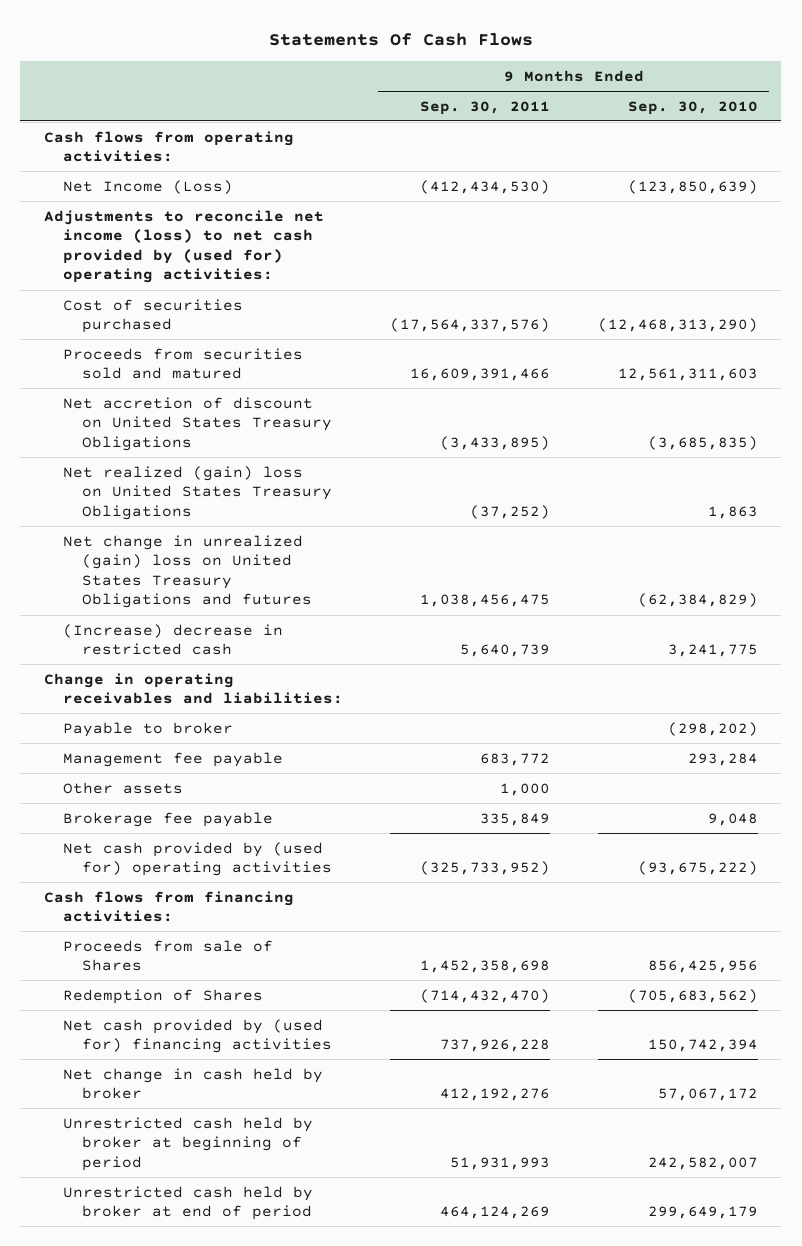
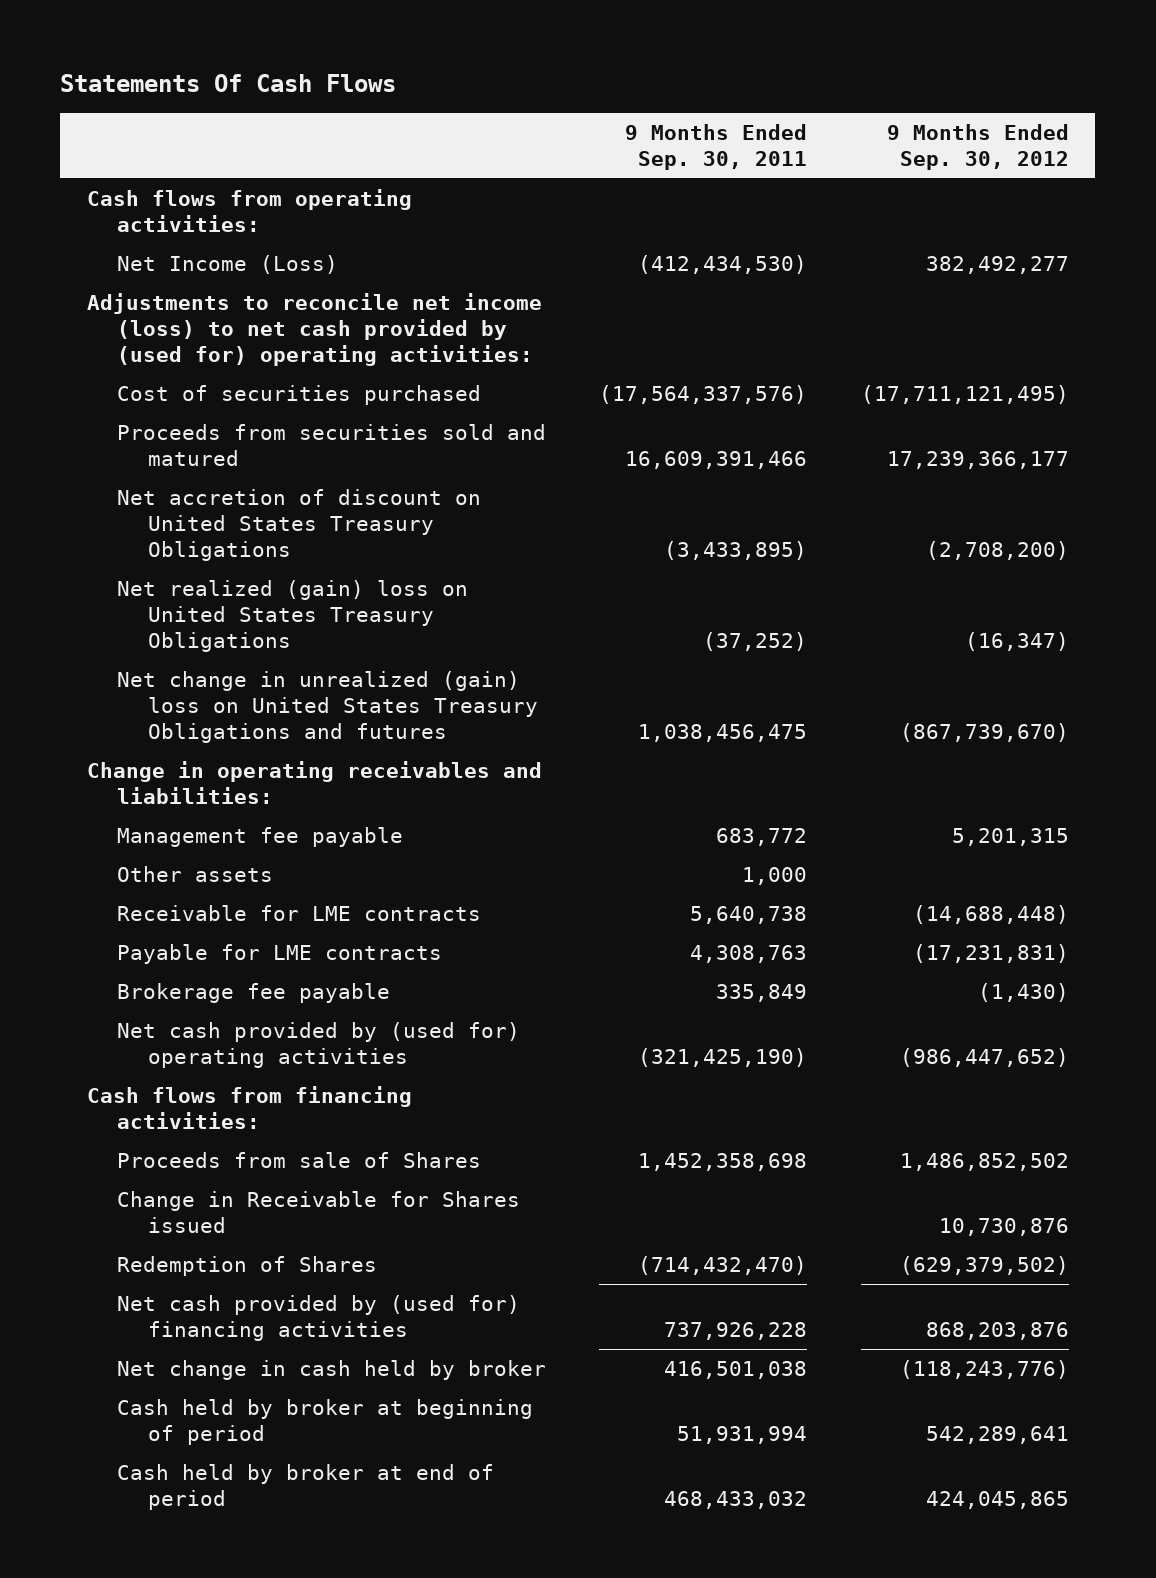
[627,100,758,115] Sep. 30, 2010 -> none
none -> [886,123,1069,170] 9 Months Ended Sep. 30, 2012
[62,623,283,656] (Increase) decrease in restricted cash -> none
[62,721,233,737] Payable to broker -> none
none -> [117,905,482,922] Receivable for LME contracts
none -> [117,944,443,965] Payable for LME contracts
[420,861,551,876] (325,733,952) -> [638,1047,808,1067] (321,425,190)
none -> [117,1191,521,1233] Change in Receivable for Shares issued
[440,1088,551,1102] 412,192,276 -> [664,1361,808,1380] 416,501,038
[62,1116,313,1171] Unrestricted cash held by broker at beginning of period -> [117,1399,534,1445] Cash held by broker at beginning of period
[450,1156,551,1170] 51,931,993 -> [677,1425,808,1444] 51,931,994
[62,1185,313,1221] Unrestricted cash held by broker at end of period -> [117,1464,495,1510] Cash held by broker at end of period
[440,1206,551,1220] 464,124,269 -> [664,1490,808,1509] 468,433,032

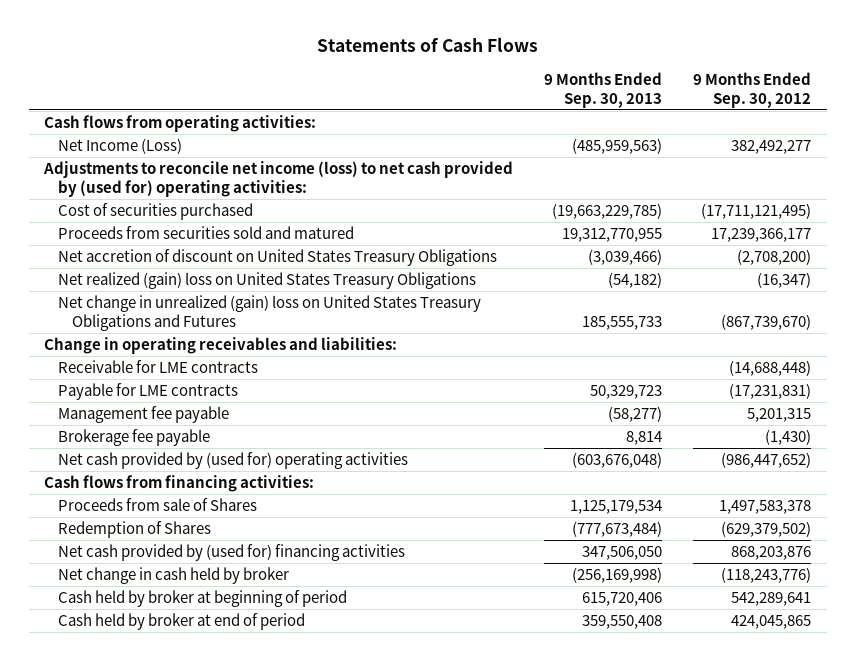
[60,74,397,93] Statements Of Cash Flows -> [316,37,538,53] Statements of Cash Flows
[625,123,808,170] 9 Months Ended Sep. 30, 2011 -> none
none -> [544,71,663,108] 9 Months Ended Sep. 30, 2013
[117,671,538,743] Net change in unrealized (gain) loss on United States Treasury Obligations and futures -> [58,295,482,332] Net change in unrealized (gain) loss on United States Treasury Obligations and Futures
[117,866,274,883] Other assets -> none
[117,827,404,848] Management fee payable -> [58,406,230,424] Management fee payable
[117,1191,521,1233] Change in Receivable for Shares issued -> none
[899,1153,1069,1172] 1,486,852,502 -> [719,500,812,515] 1,497,583,378

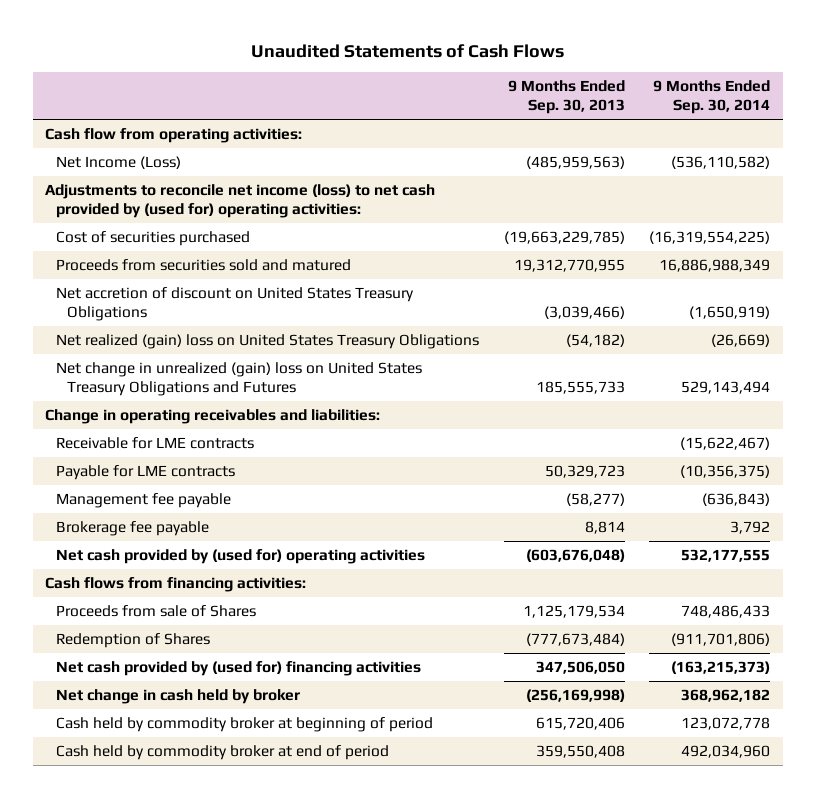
[316,37,538,53] Statements of Cash Flows -> [250,43,564,58] Unaudited Statements of Cash Flows
[693,71,812,108] 9 Months Ended Sep. 30, 2012 -> none
none -> [653,80,771,115] 9 Months Ended Sep. 30, 2014
[44,115,317,133] Cash flows from operating activities: -> [45,128,303,144] Cash flow from operating activities:
[58,590,348,608] Cash held by broker at beginning of period -> [55,717,433,733] Cash held by commodity broker at beginning of period
[58,613,306,631] Cash held by broker at end of period -> [55,745,389,761] Cash held by commodity broker at end of period

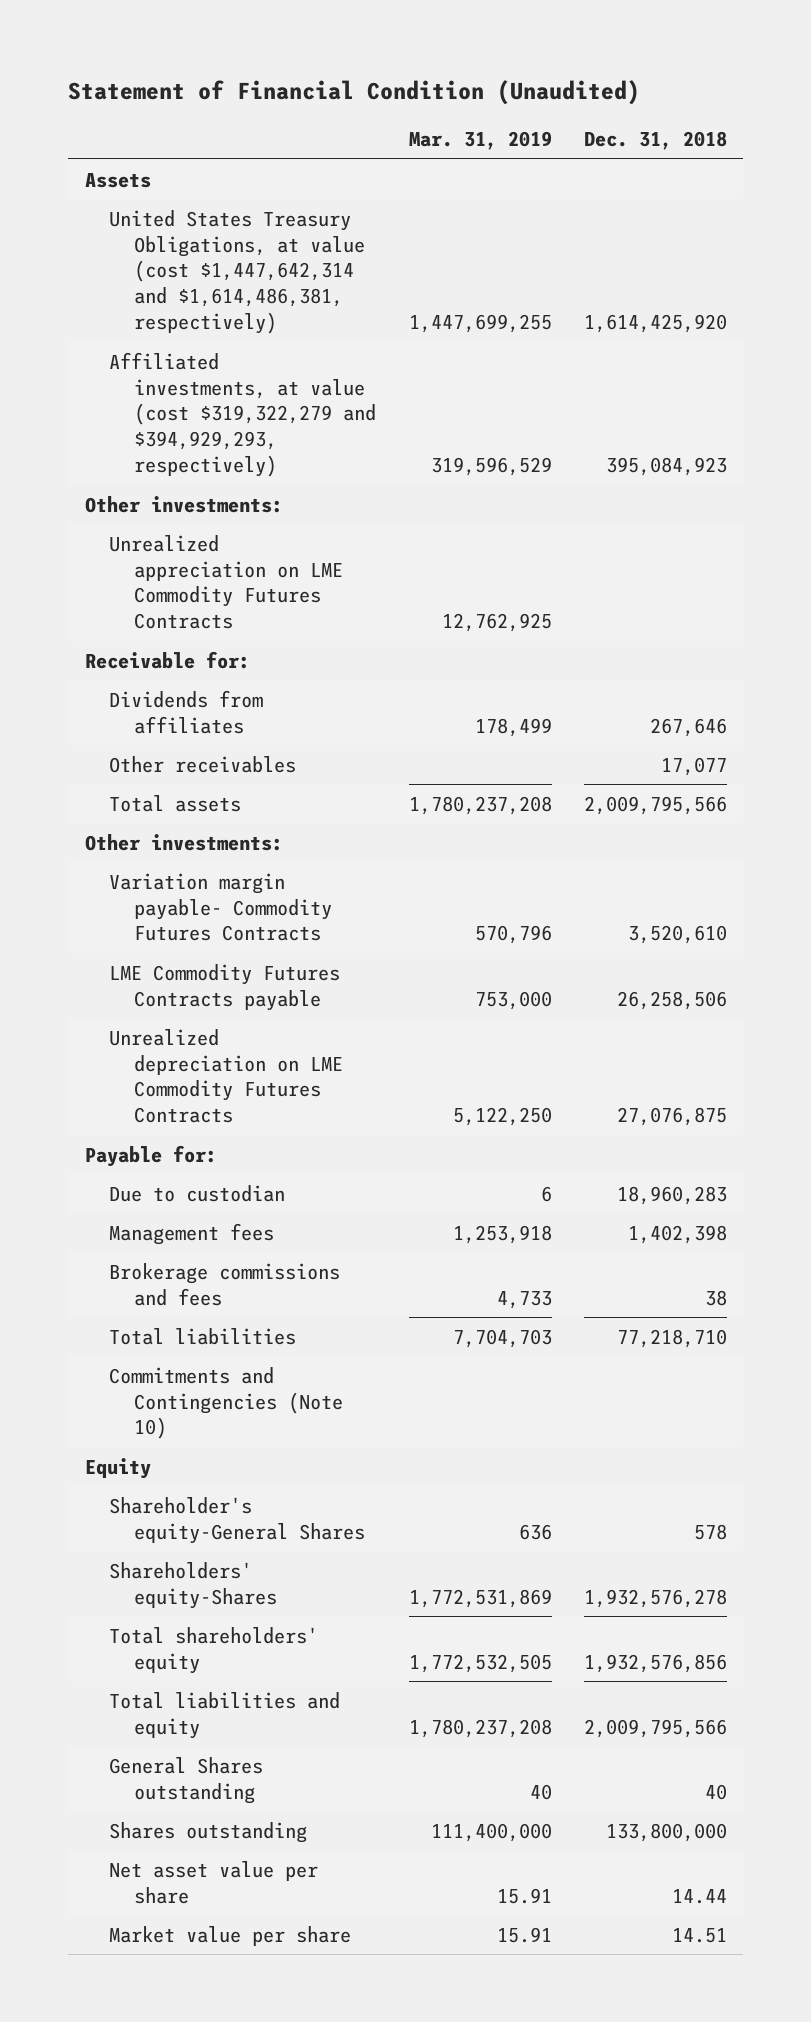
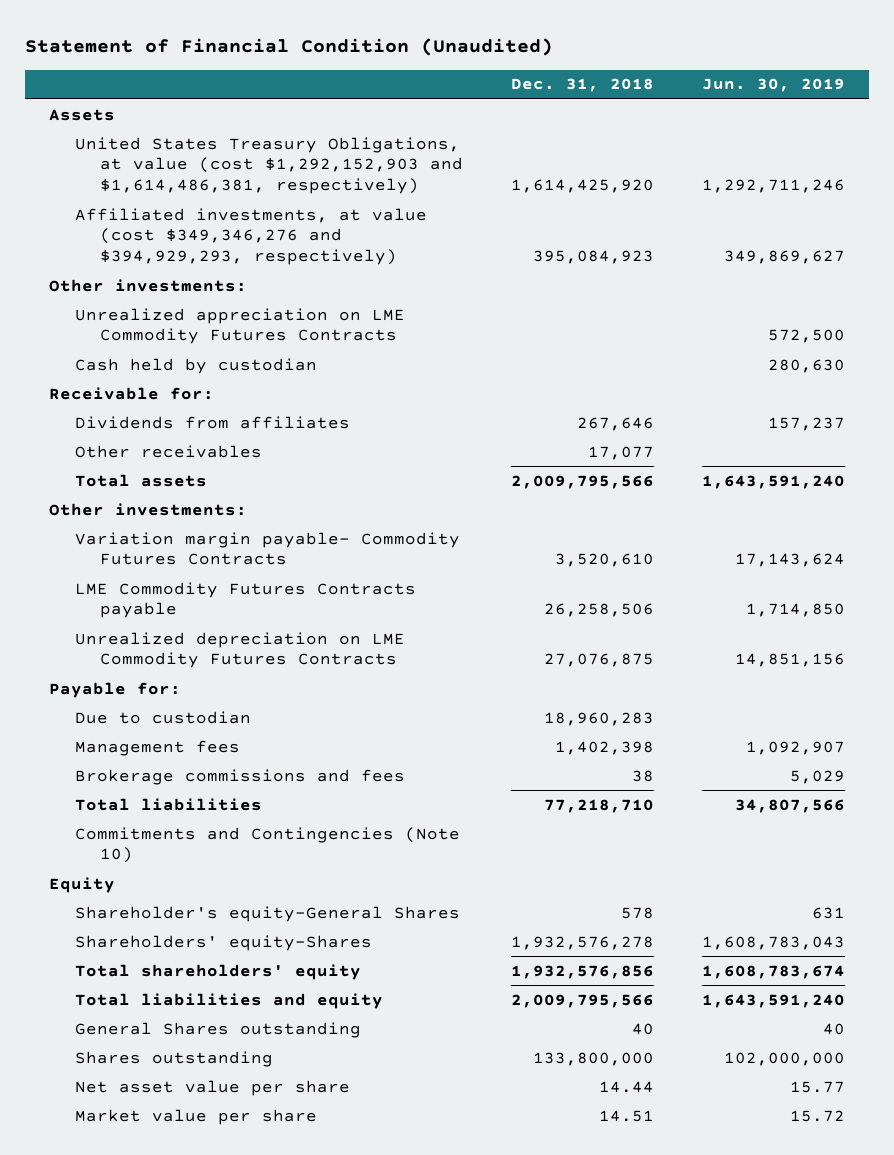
[408,131,552,151] Mar. 31, 2019 -> none
none -> [702,78,846,93] Jun. 30, 2019
[109,209,366,335] United States Treasury Obligations, at value (cost $1,447,642,314 and $1,614,486,381, respectively) -> [74,136,463,195] United States Treasury Obligations, at value (cost $1,292,152,903 and $1,614,486,381, respectively)
[109,351,377,478] Affiliated investments, at value (cost $319,322,279 and $394,929,293, respectively) -> [74,207,427,266] Affiliated investments, at value (cost $349,346,276 and $394,929,293, respectively)
none -> [74,357,317,374] Cash held by custodian

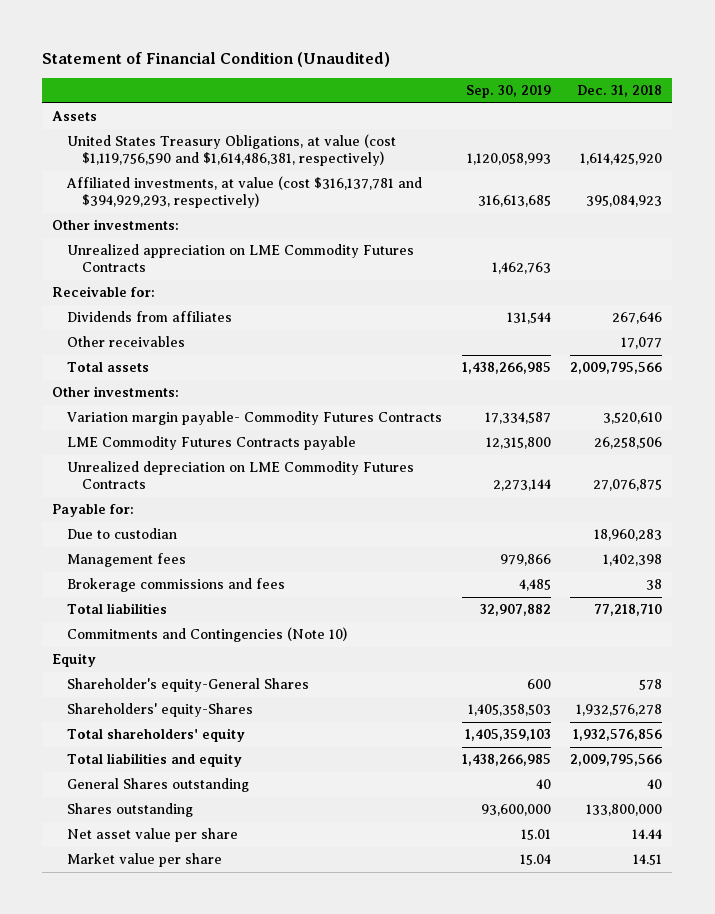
[702,78,846,93] Jun. 30, 2019 -> none
none -> [465,85,551,99] Sep. 30, 2019
[74,136,463,195] United States Treasury Obligations, at value (cost $1,292,152,903 and $1,614,486,381, respectively) -> [67,134,397,167] United States Treasury Obligations, at value (cost $1,119,756,590 and $1,614,486,381, respectively)
[74,207,427,266] Affiliated investments, at value (cost $349,346,276 and $394,929,293, respectively) -> [66,176,423,209] Affiliated investments, at value (cost $316,137,781 and $394,929,293, respectively)
[74,357,317,374] Cash held by custodian -> none

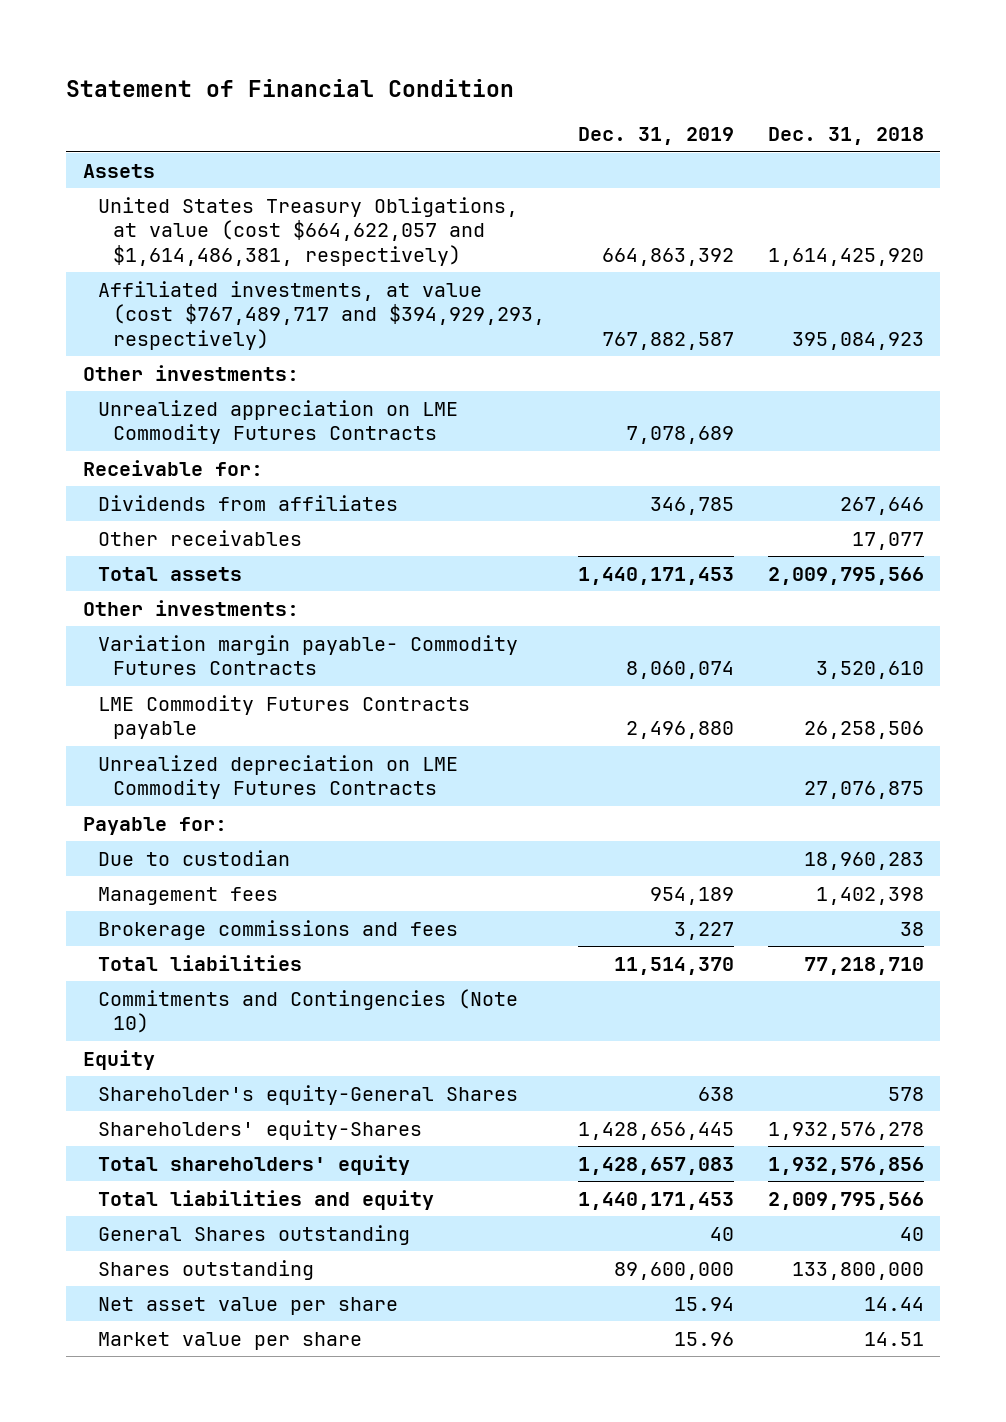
[42,52,391,68] Statement of Financial Condition (Unaudited) -> [65,78,514,97] Statement of Financial Condition
[465,85,551,99] Sep. 30, 2019 -> none
none -> [578,127,735,146] Dec. 31, 2019
[67,134,397,167] United States Treasury Obligations, at value (cost $1,119,756,590 and $1,614,486,381, respectively) -> [97,196,518,266] United States Treasury Obligations, at value (cost $664,622,057 and $1,614,486,381, respectively)
[66,176,423,209] Affiliated investments, at value (cost $316,137,781 and $394,929,293, respectively) -> [97,280,545,350] Affiliated investments, at value (cost $767,489,717 and $394,929,293, respectively)

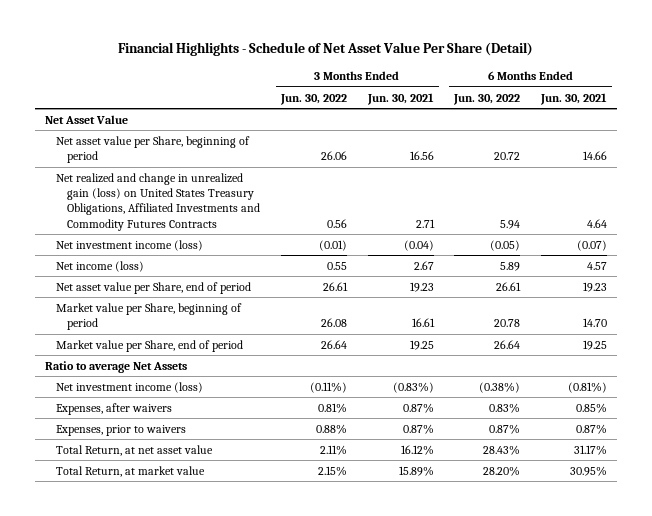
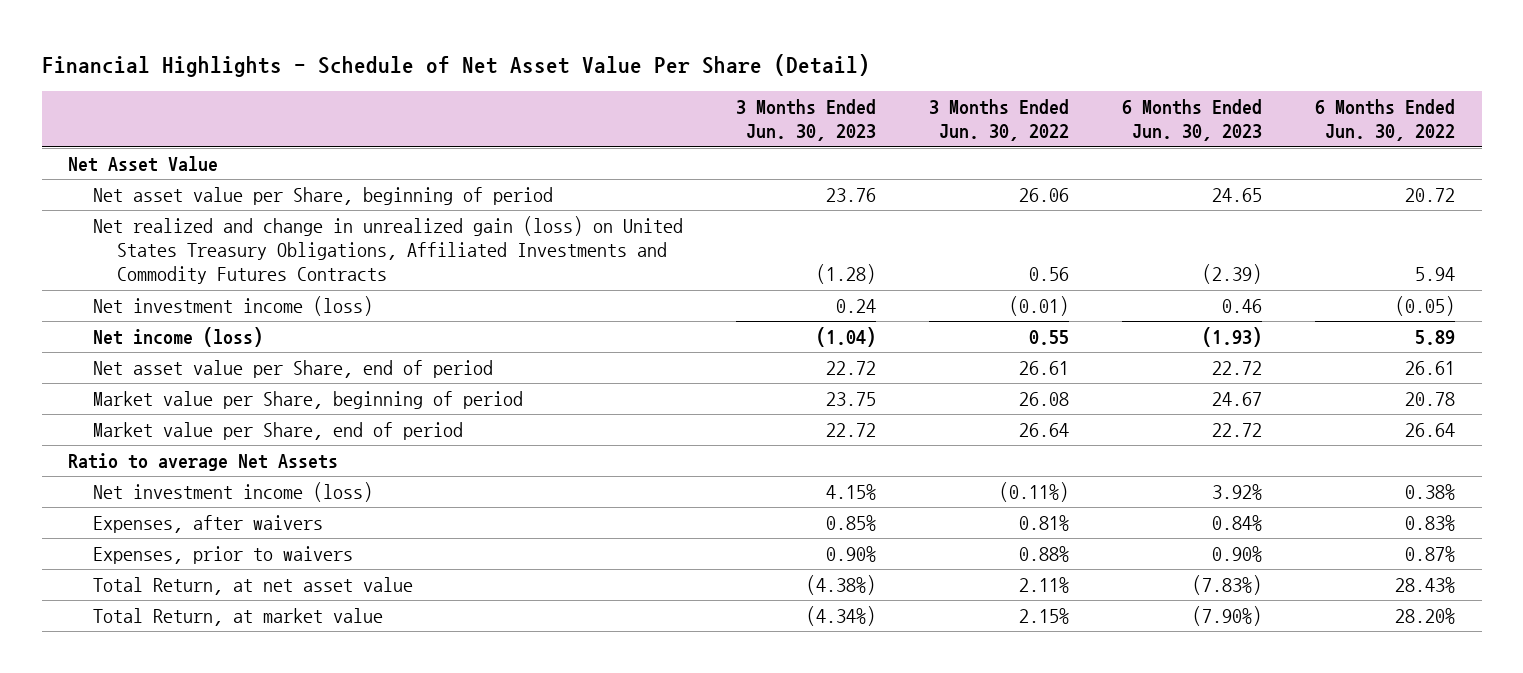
[366,92,434,105] Jun. 30, 2021 -> none
[540,92,608,105] Jun. 30, 2021 -> none
none -> [735,98,876,142] 3 Months Ended Jun. 30, 2023
none -> [1121,98,1262,142] 6 Months Ended Jun. 30, 2023
[479,381,521,393] (0.38%) -> [1405,483,1456,500] 0.38%

